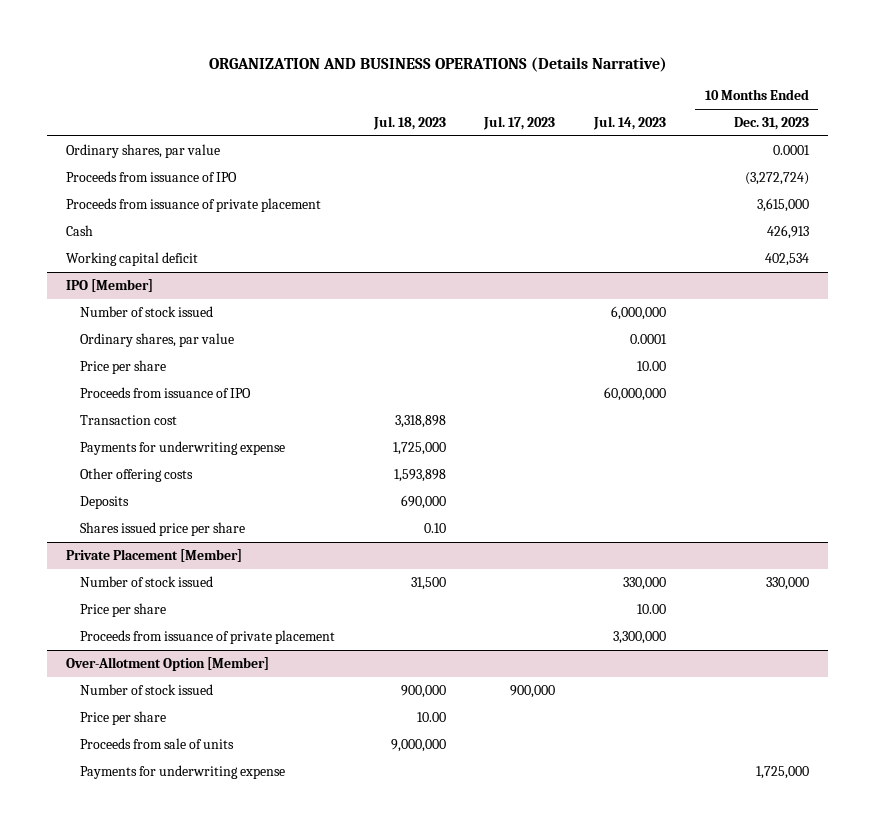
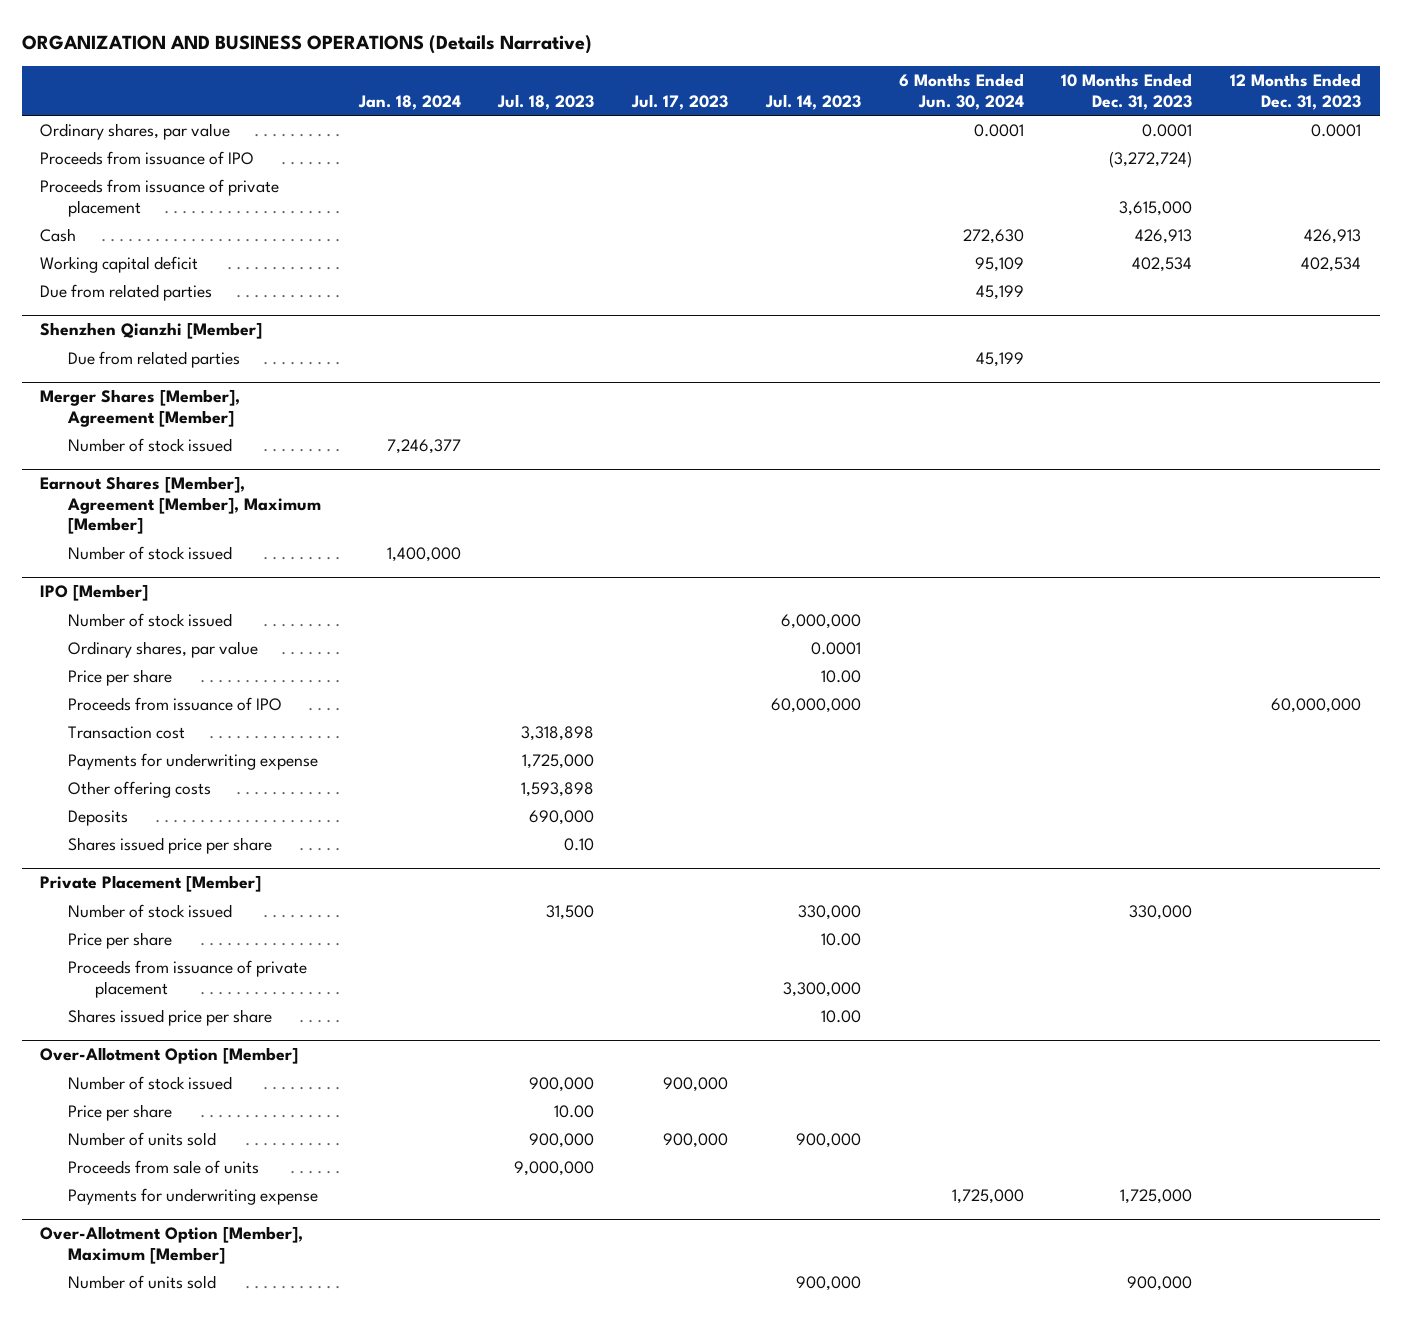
none -> [357,94,461,110] Jan. 18, 2024
none -> [898,73,1024,110] 6 Months Ended Jun. 30, 2024
none -> [1230,73,1362,110] 12 Months Ended Dec. 31, 2023
none -> [40,283,213,301] Due from related parties
none -> [40,322,263,340] Shenzhen Qianzhi [Member]
none -> [67,350,240,368] Due from related parties
none -> [40,389,241,427] Merger Shares [Member], Agreement [Member]
none -> [67,437,232,452] Number of stock issued
none -> [40,476,321,535] Earnout Shares [Member], Agreement [Member], Maximum [Member]
none -> [67,545,232,560] Number of stock issued
none -> [67,1008,272,1026] Shares issued price per share
none -> [67,1131,216,1146] Number of units sold
none -> [40,1226,304,1264] Over-Allotment Option [Member], Maximum [Member]
none -> [67,1274,216,1289] Number of units sold

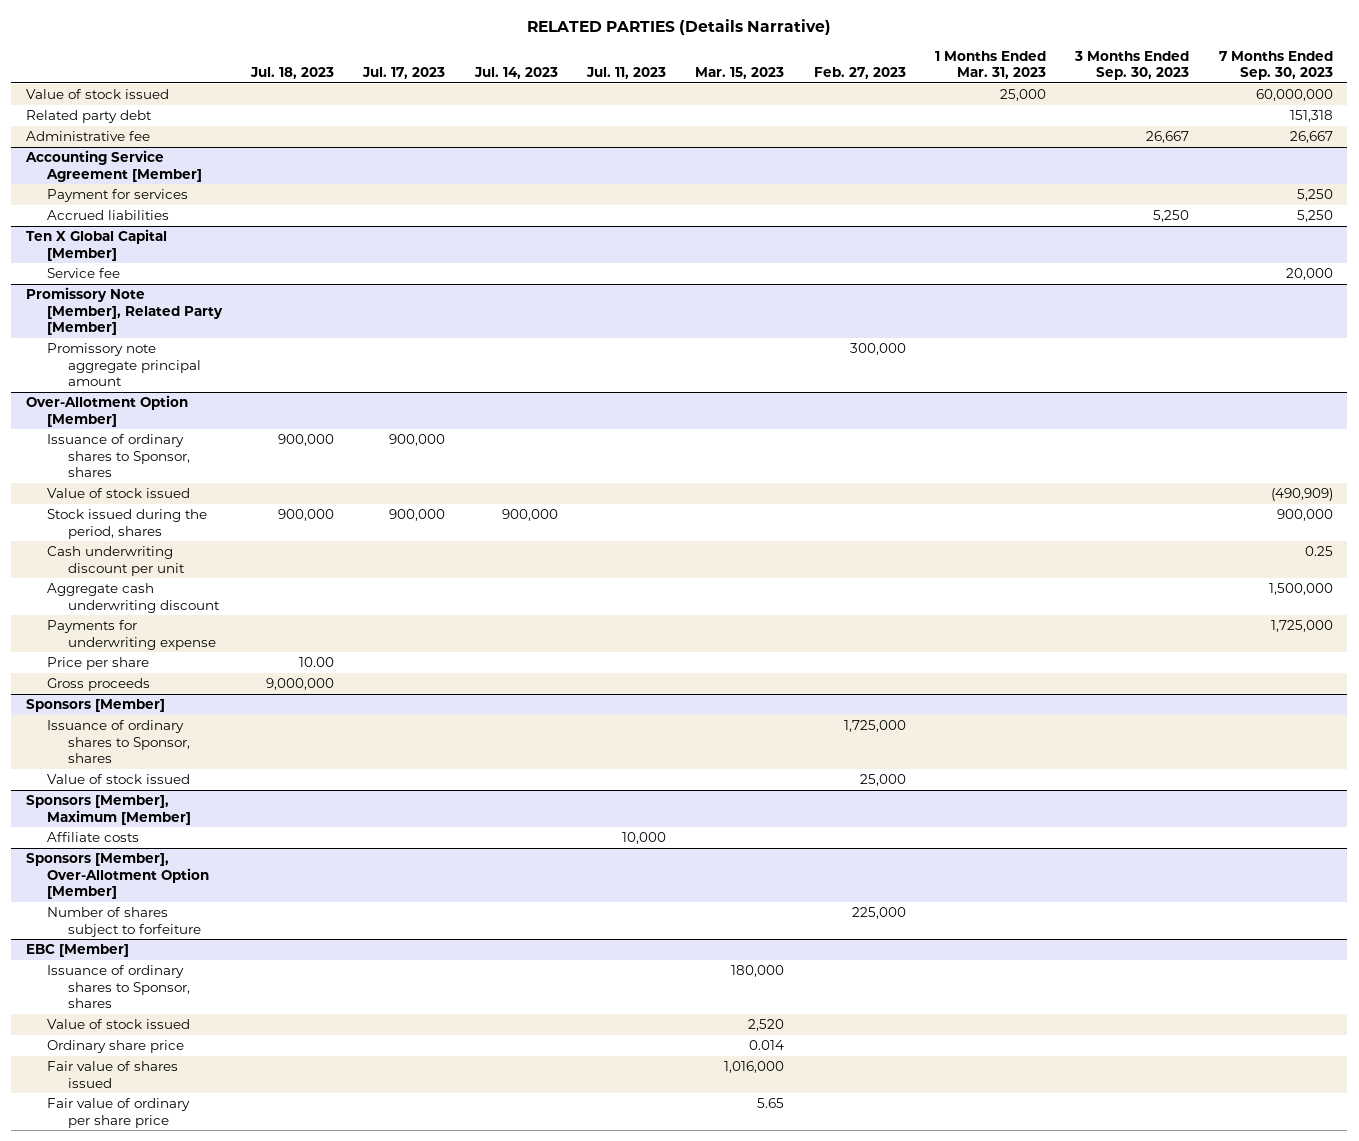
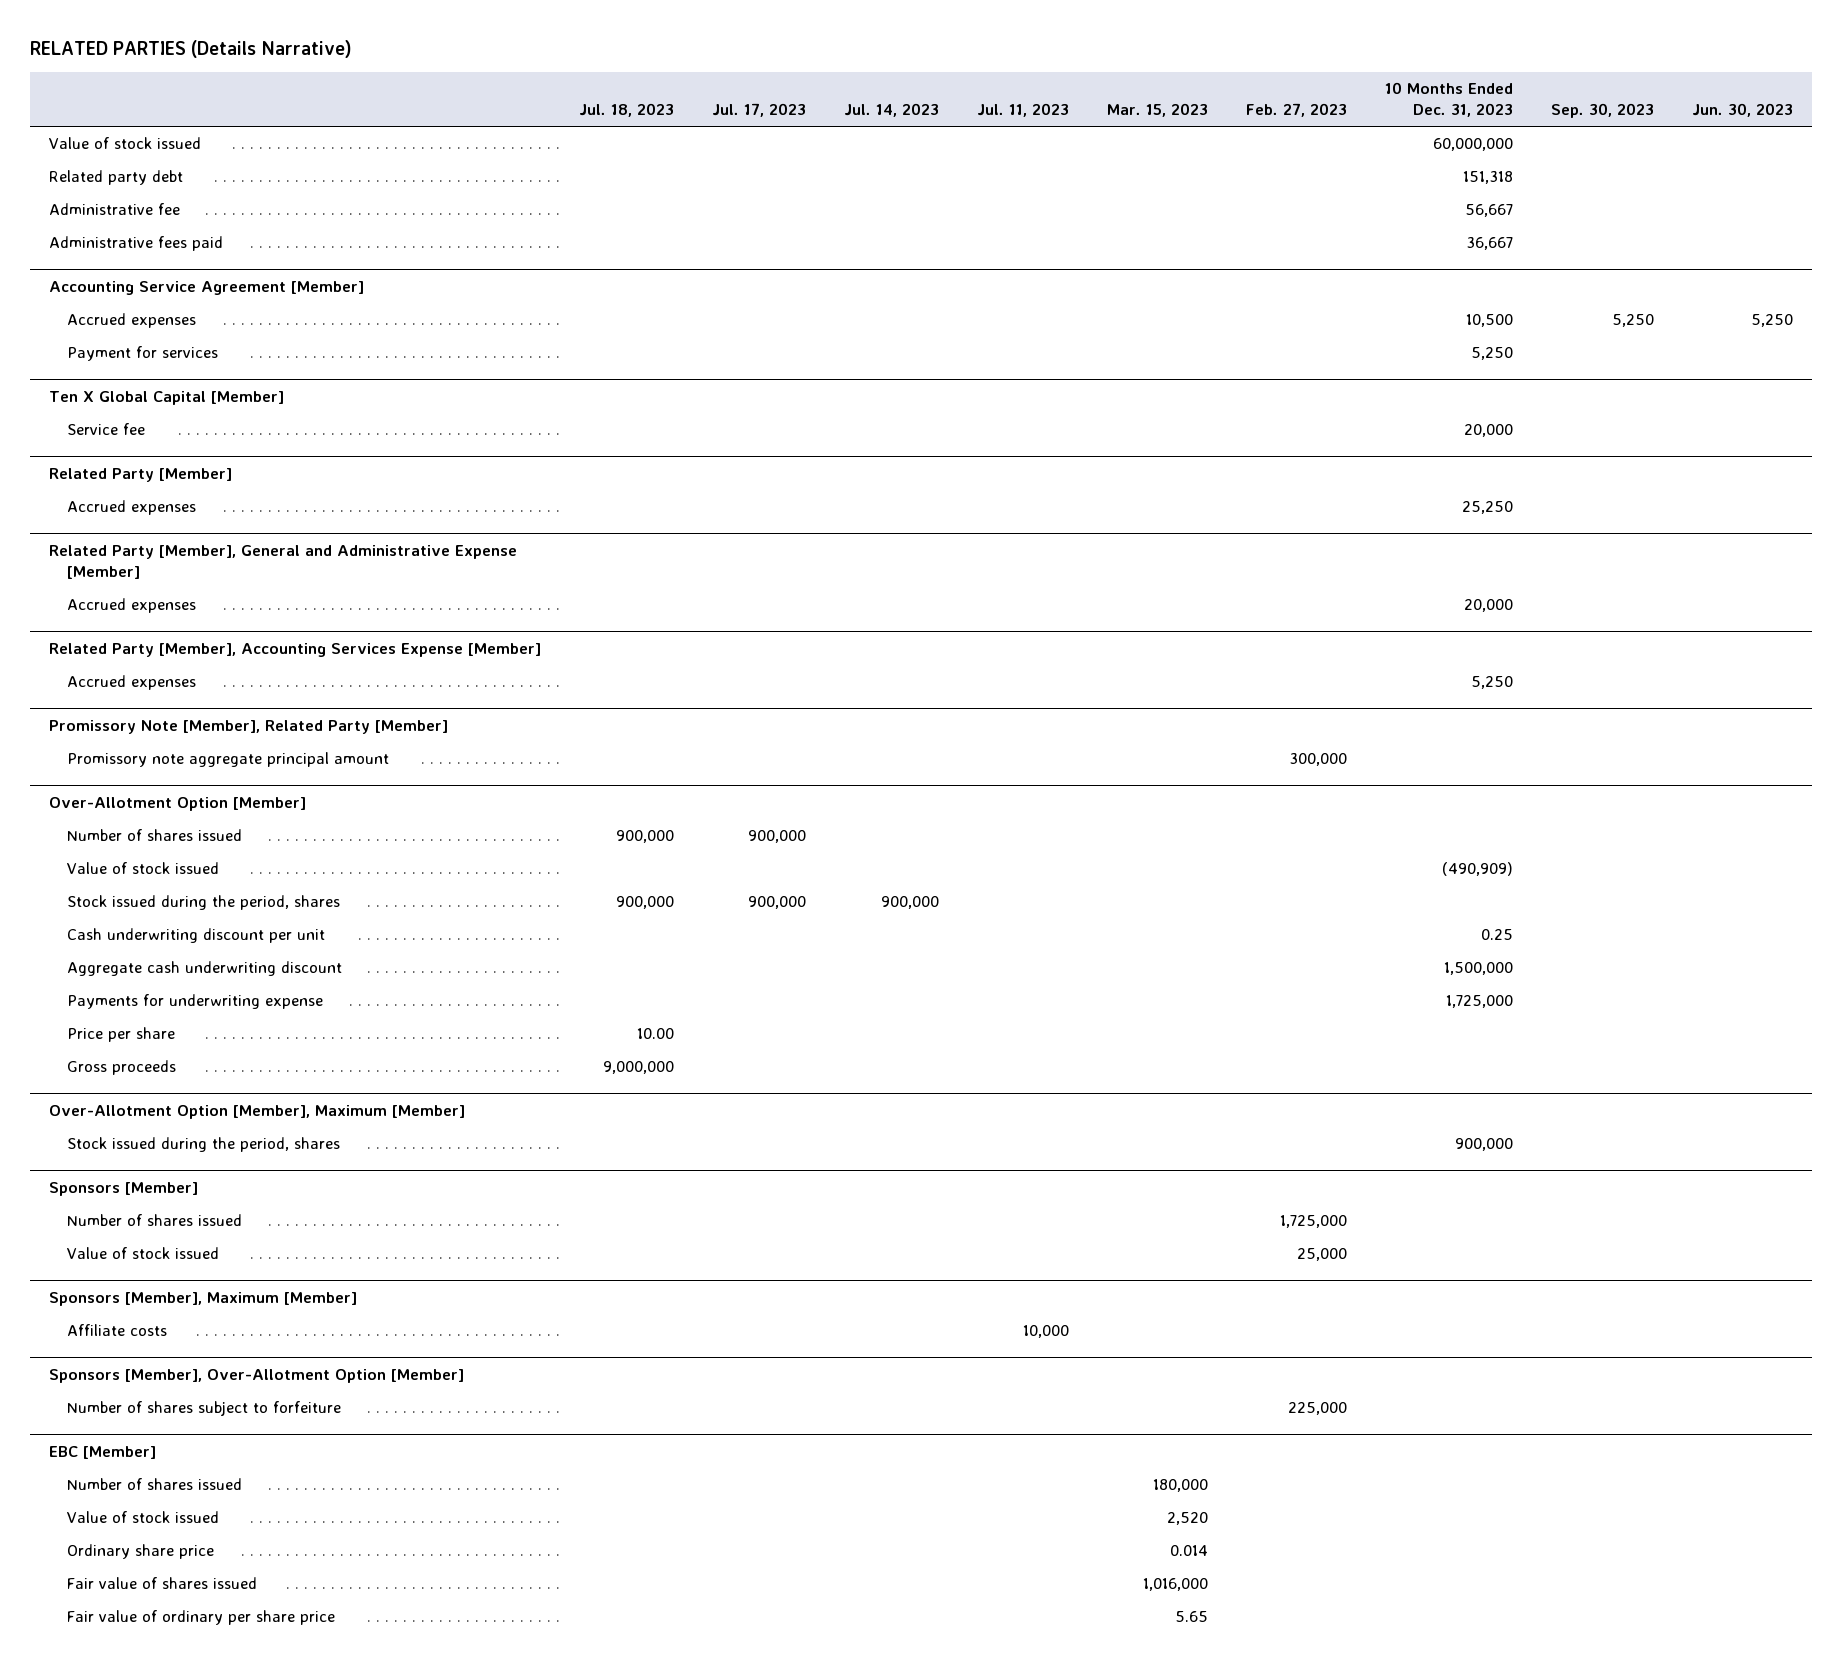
[935,50,1047,80] 1 Months Ended Mar. 31, 2023 -> none
[1074,50,1190,81] 3 Months Ended Sep. 30, 2023 -> none
[1218,50,1333,81] 7 Months Ended Sep. 30, 2023 -> none
none -> [1384,82,1513,118] 10 Months Ended Dec. 31, 2023
none -> [1550,103,1654,119] Sep. 30, 2023
none -> [1691,103,1793,118] Jun. 30, 2023
none -> [48,236,223,252] Administrative fees paid
none -> [67,313,197,329] Accrued expenses
[46,210,169,221] Accrued liabilities -> none
none -> [48,467,232,482] Related Party [Member]
none -> [67,500,197,516] Accrued expenses
none -> [48,544,517,579] Related Party [Member], General and Administrative Expense [Member]
none -> [67,598,197,614] Accrued expenses
none -> [48,642,541,657] Related Party [Member], Accounting Services Expense [Member]
none -> [67,675,197,691] Accrued expenses
[46,434,190,478] Issuance of ordinary shares to Sponsor, shares -> [67,829,243,842] Number of shares issued
none -> [48,1104,465,1119] Over-Allotment Option [Member], Maximum [Member]
none -> [67,1137,341,1153] Stock issued during the period, shares
[46,720,190,764] Issuance of ordinary shares to Sponsor, shares -> [67,1214,243,1227] Number of shares issued
[46,965,190,1009] Issuance of ordinary shares to Sponsor, shares -> [67,1478,243,1491] Number of shares issued

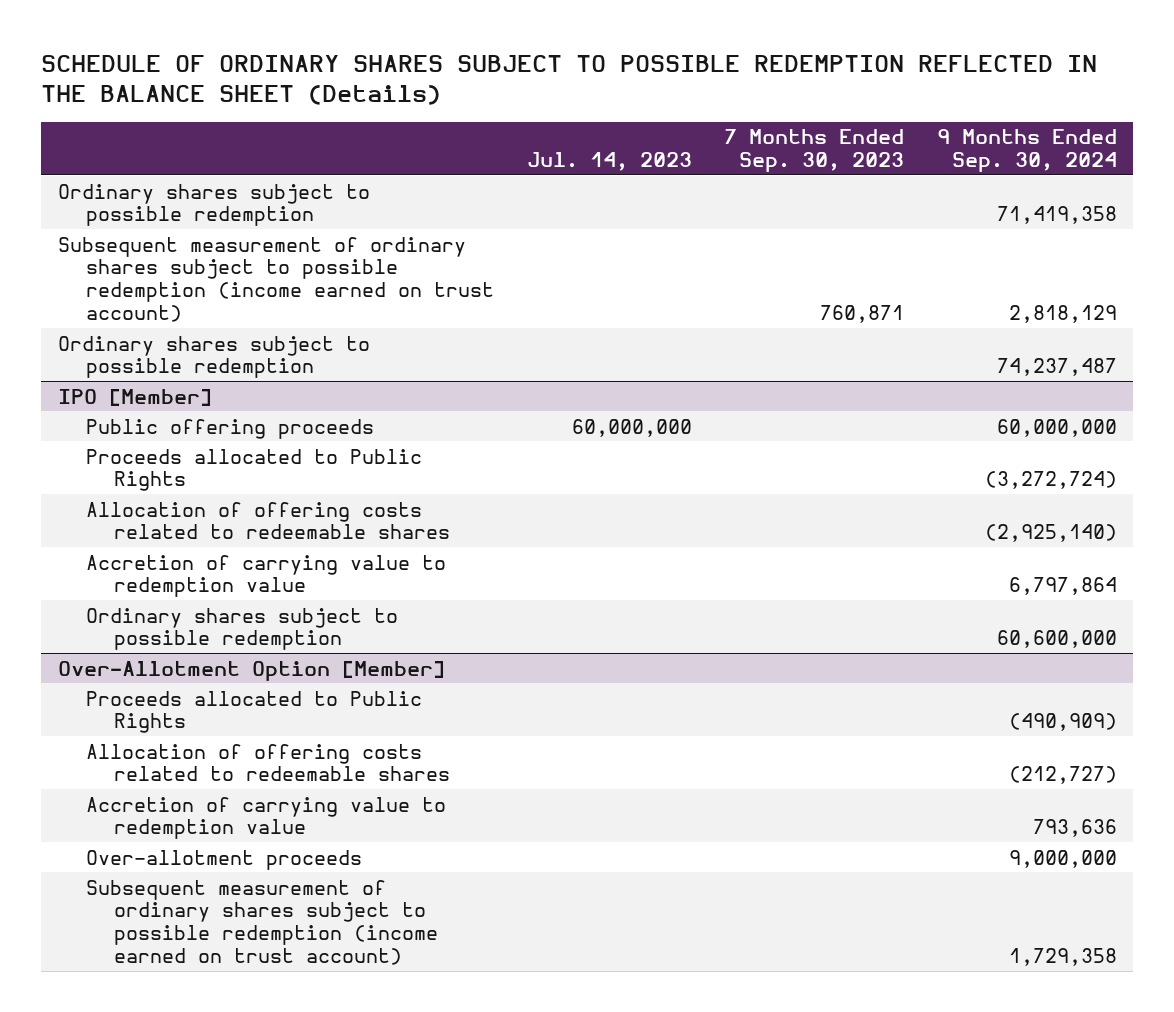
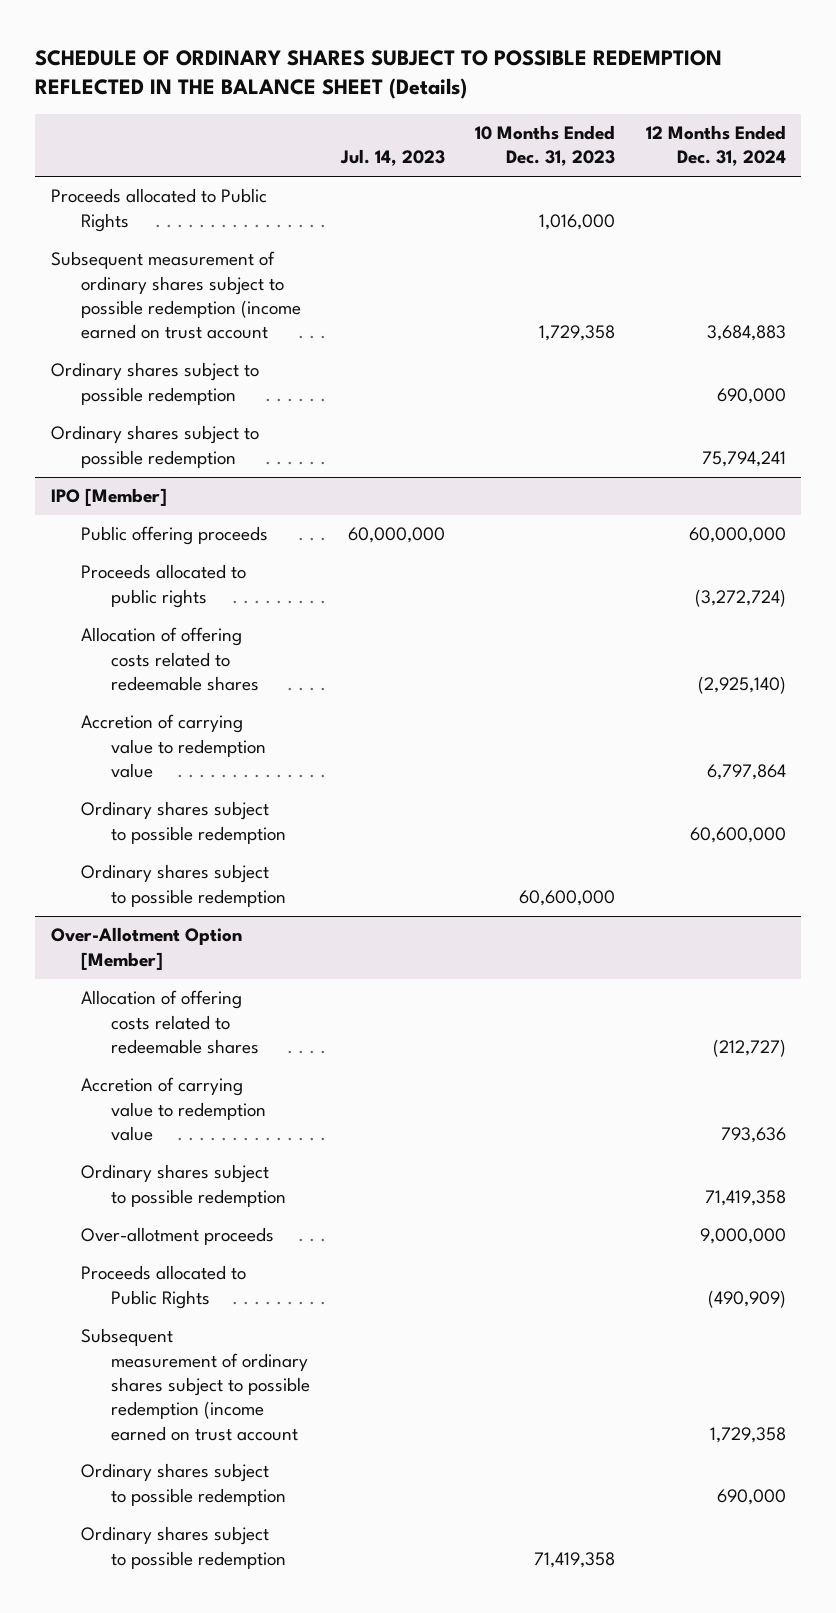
[724,129,905,172] 7 Months Ended Sep. 30, 2023 -> none
[936,129,1117,172] 9 Months Ended Sep. 30, 2024 -> none
none -> [475,124,616,167] 10 Months Ended Dec. 31, 2023
none -> [645,124,786,167] 12 Months Ended Dec. 31, 2024
none -> [50,188,267,232] Proceeds allocated to Public Rights
none -> [50,251,302,340] Subsequent measurement of ordinary shares subject to possible redemption (income earned on trust account
[57,236,494,322] Subsequent measurement of ordinary shares subject to possible redemption (income earned on trust account) -> none
[85,448,422,492] Proceeds allocated to Public Rights -> [81,564,247,608] Proceeds allocated to public rights
none -> [81,864,287,907] Ordinary shares subject to possible redemption
none -> [81,1164,287,1207] Ordinary shares subject to possible redemption
[85,690,422,734] Proceeds allocated to Public Rights -> [81,1265,247,1309] Proceeds allocated to Public Rights
[85,879,439,965] Subsequent measurement of ordinary shares subject to possible redemption (income earned on trust account) -> [81,1328,311,1441] Subsequent measurement of ordinary shares subject to possible redemption (income earned on trust account
none -> [81,1463,287,1506] Ordinary shares subject to possible redemption
none -> [81,1526,287,1569] Ordinary shares subject to possible redemption

